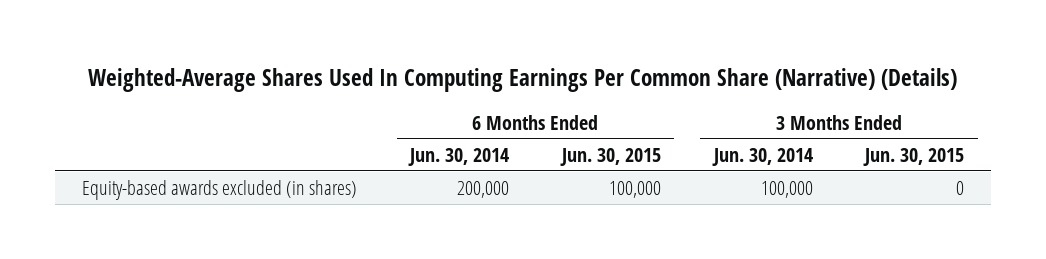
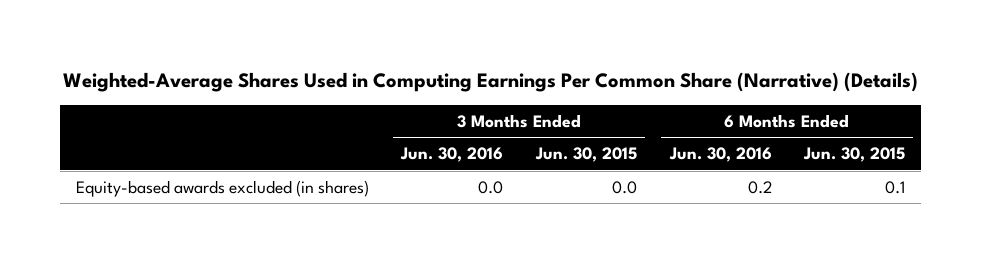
[88,68,958,93] Weighted-Average Shares Used In Computing Earnings Per Common Share (Narrative) (Details) -> [62,72,918,93] Weighted-Average Shares Used in Computing Earnings Per Common Share (Narrative) (Details)
[407,147,509,166] Jun. 30, 2014 -> none
[711,147,813,166] Jun. 30, 2014 -> none
none -> [400,147,504,163] Jun. 30, 2016
none -> [668,147,772,163] Jun. 30, 2016
[608,181,661,199] 100,000 -> [885,181,906,195] 0.1
[956,181,965,196] 0 -> [612,181,638,195] 0.0

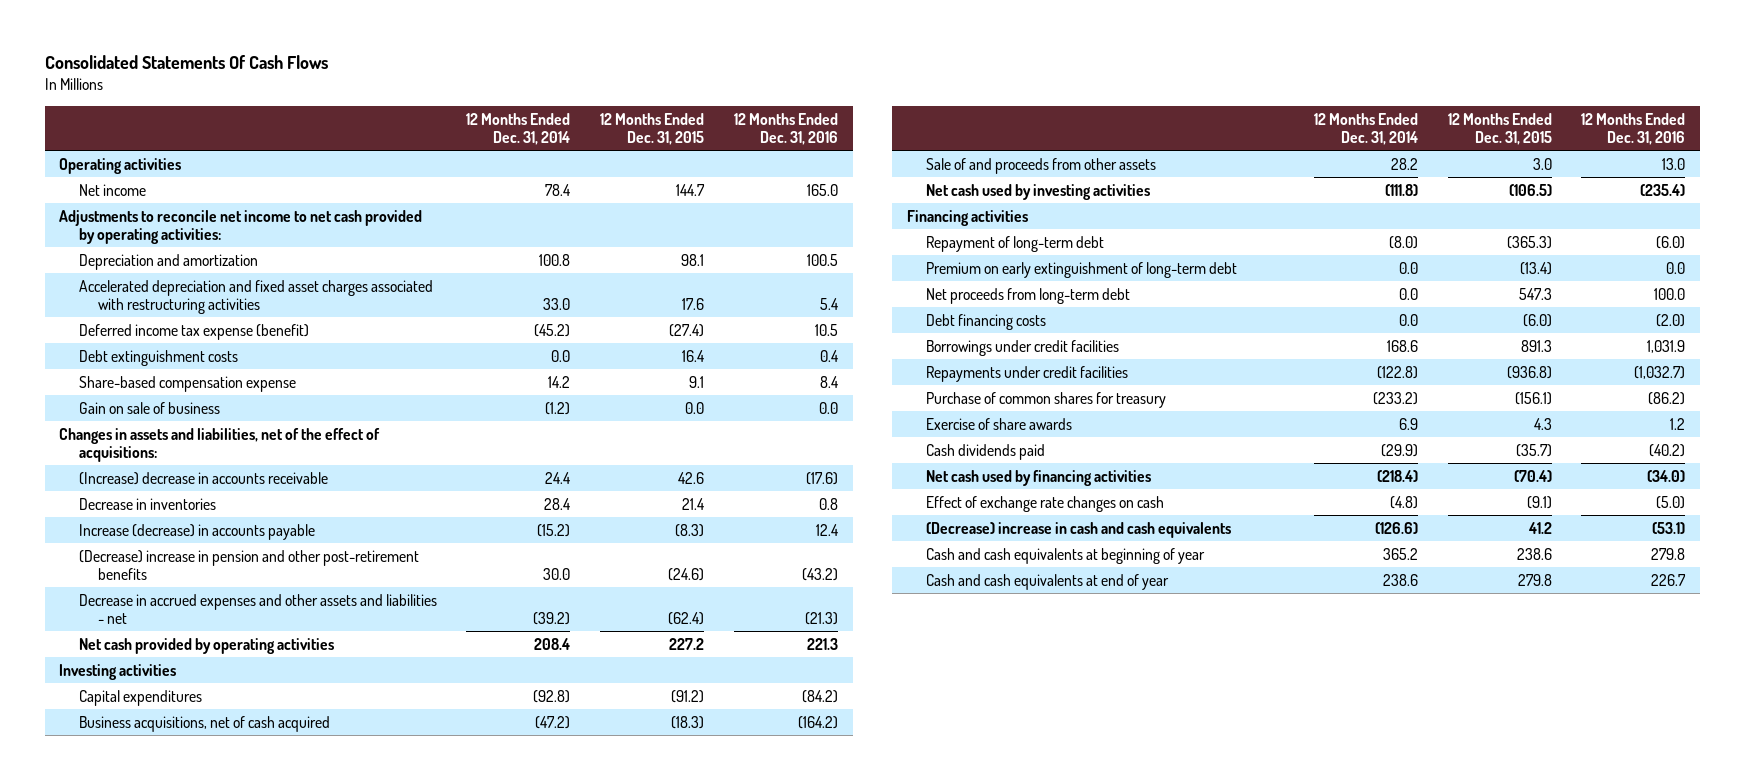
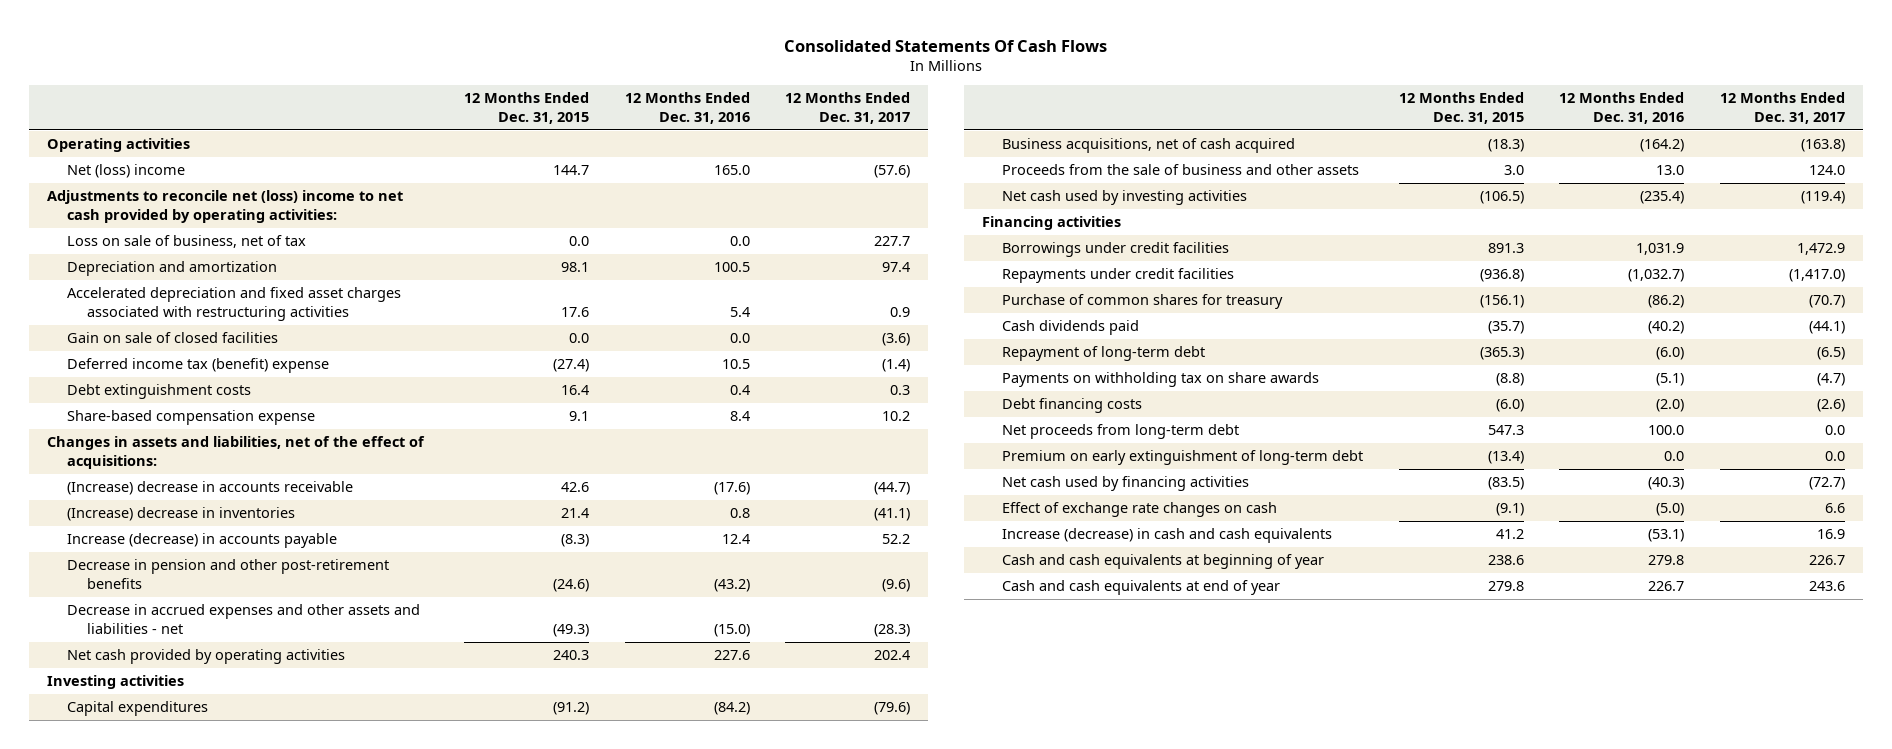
[466,112,571,145] 12 Months Ended Dec. 31, 2014 -> none
none -> [785,92,911,124] 12 Months Ended Dec. 31, 2017
[78,183,146,196] Net income -> [67,164,186,179] Net (loss) income
[59,209,423,244] Adjustments to reconcile net income to net cash provided by operating activities: -> [47,190,404,223] Adjustments to reconcile net (loss) income to net cash provided by operating activities:
none -> [67,235,307,249] Loss on sale of business, net of tax
none -> [67,332,279,344] Gain on sale of closed facilities
[78,323,309,340] Deferred income tax expense (benefit) -> [67,358,330,374] Deferred income tax (benefit) expense
[78,401,220,414] Gain on sale of business -> none
[78,497,216,510] Decrease in inventories -> [67,507,296,522] (Increase) decrease in inventories
[78,549,419,580] (Decrease) increase in pension and other post-retirement benefits -> [67,559,390,589] Decrease in pension and other post-retirement benefits
[668,611,705,625] (62.4) -> [553,623,590,637] (49.3)
[804,611,838,625] (21.3) -> [713,623,750,637] (15.0)
[669,637,705,650] 227.2 -> [553,650,590,661] 240.3
[806,637,838,650] 221.3 -> [713,650,750,661] 227.6
[926,157,1157,174] Sale of and proceeds from other assets -> [1001,164,1359,176] Proceeds from the sale of business and other assets
[926,417,1073,430] Exercise of share awards -> none
[926,235,1105,252] Repayment of long-term debt -> [1001,346,1205,362] Repayment of long-term debt
none -> [1001,372,1319,388] Payments on withholding tax on share awards
[926,313,1047,330] Debt financing costs -> [1001,398,1142,414] Debt financing costs
[926,287,1131,304] Net proceeds from long-term debt -> [1001,424,1239,440] Net proceeds from long-term debt
[926,261,1238,278] Premium on early extinguishment of long-term debt -> [1001,450,1363,466] Premium on early extinguishment of long-term debt
[1513,469,1552,482] (70.4) -> [1487,477,1524,491] (83.5)
[1647,469,1686,482] (34.0) -> [1648,477,1685,491] (40.3)
[926,521,1232,538] (Decrease) increase in cash and cash equivalents -> [1001,528,1332,544] Increase (decrease) in cash and cash equivalents

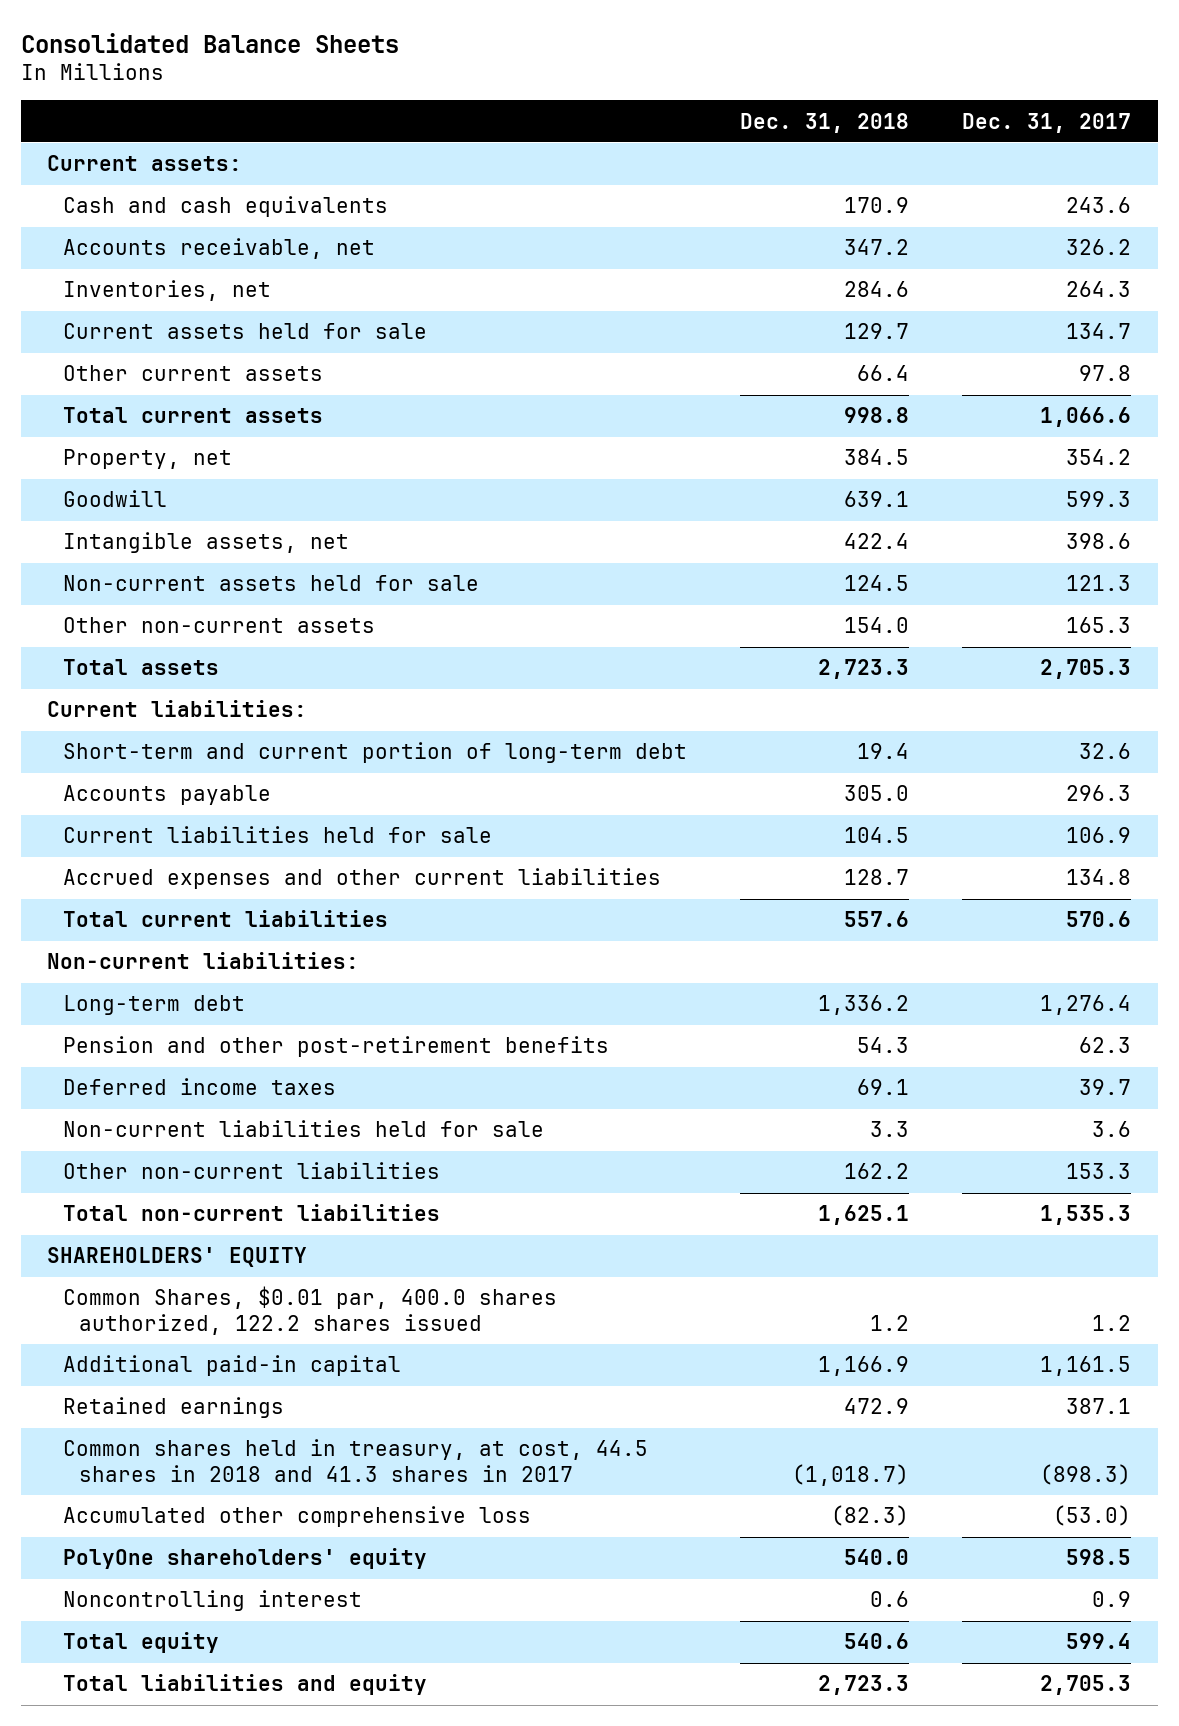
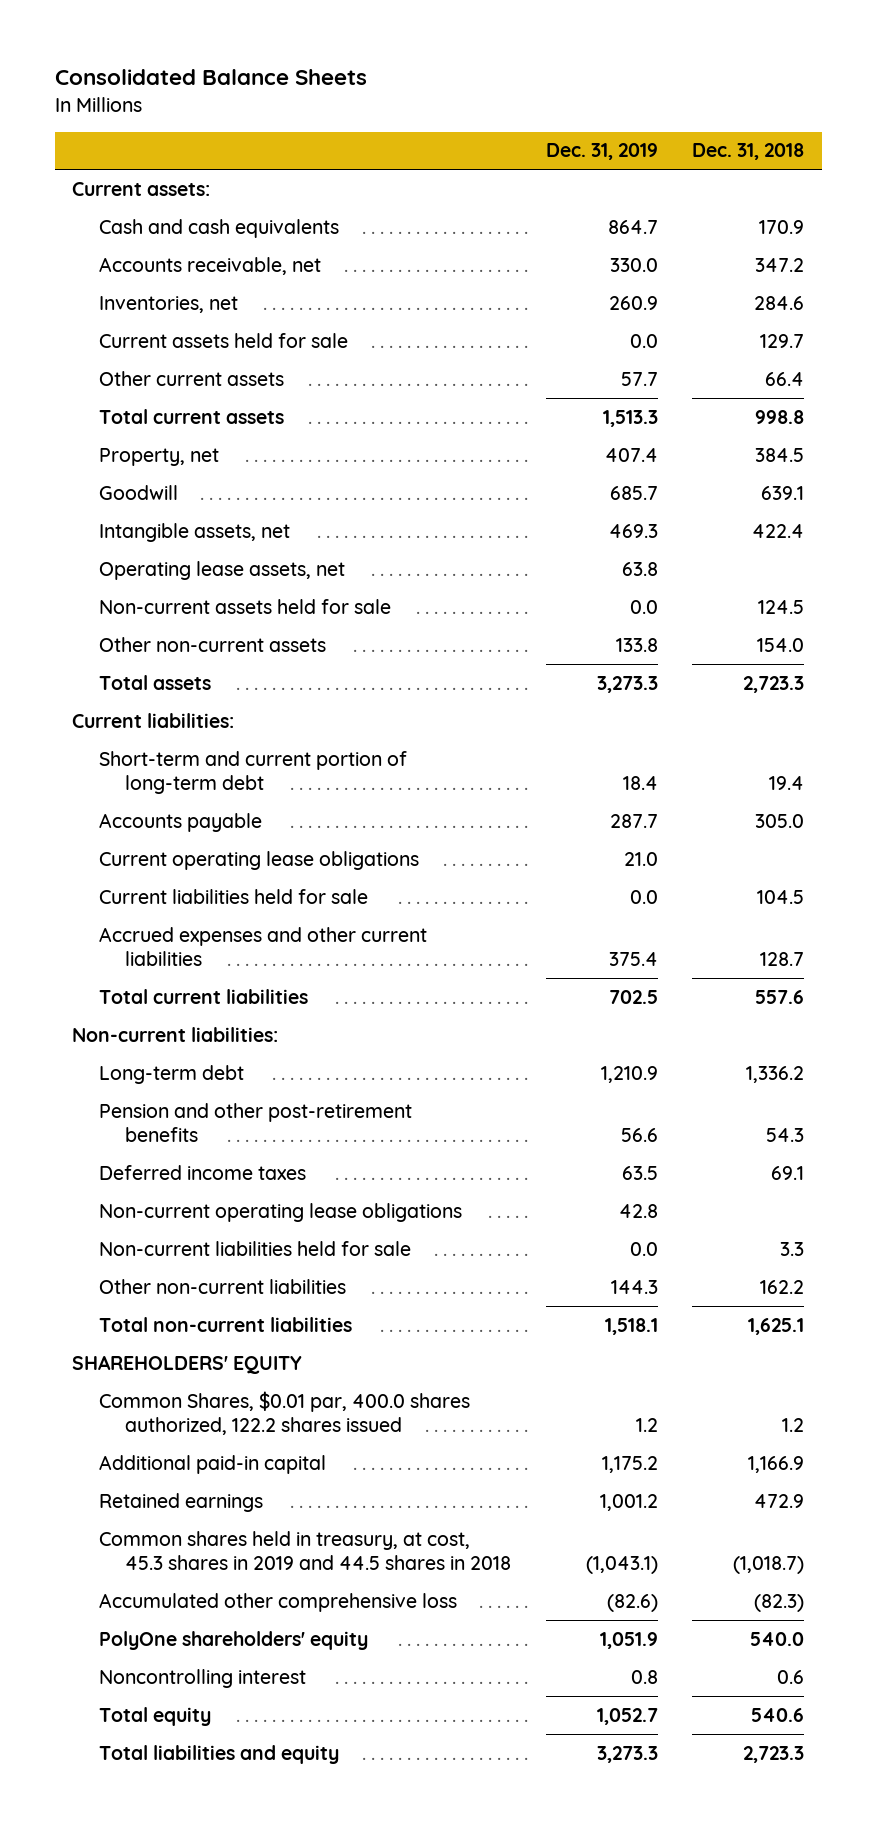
[962,112,1132,133] Dec. 31, 2017 -> none
none -> [545,143,658,161] Dec. 31, 2019
none -> [98,560,345,580] Operating lease assets, net
none -> [98,850,419,870] Current operating lease obligations
none -> [98,1202,462,1222] Non-current operating lease obligations
[63,1439,649,1482] Common shares held in treasury, at cost, 44.5 shares in 2018 and 41.3 shares in 2017 -> [98,1530,512,1571] Common shares held in treasury, at cost, 45.3 shares in 2019 and 44.5 shares in 2018

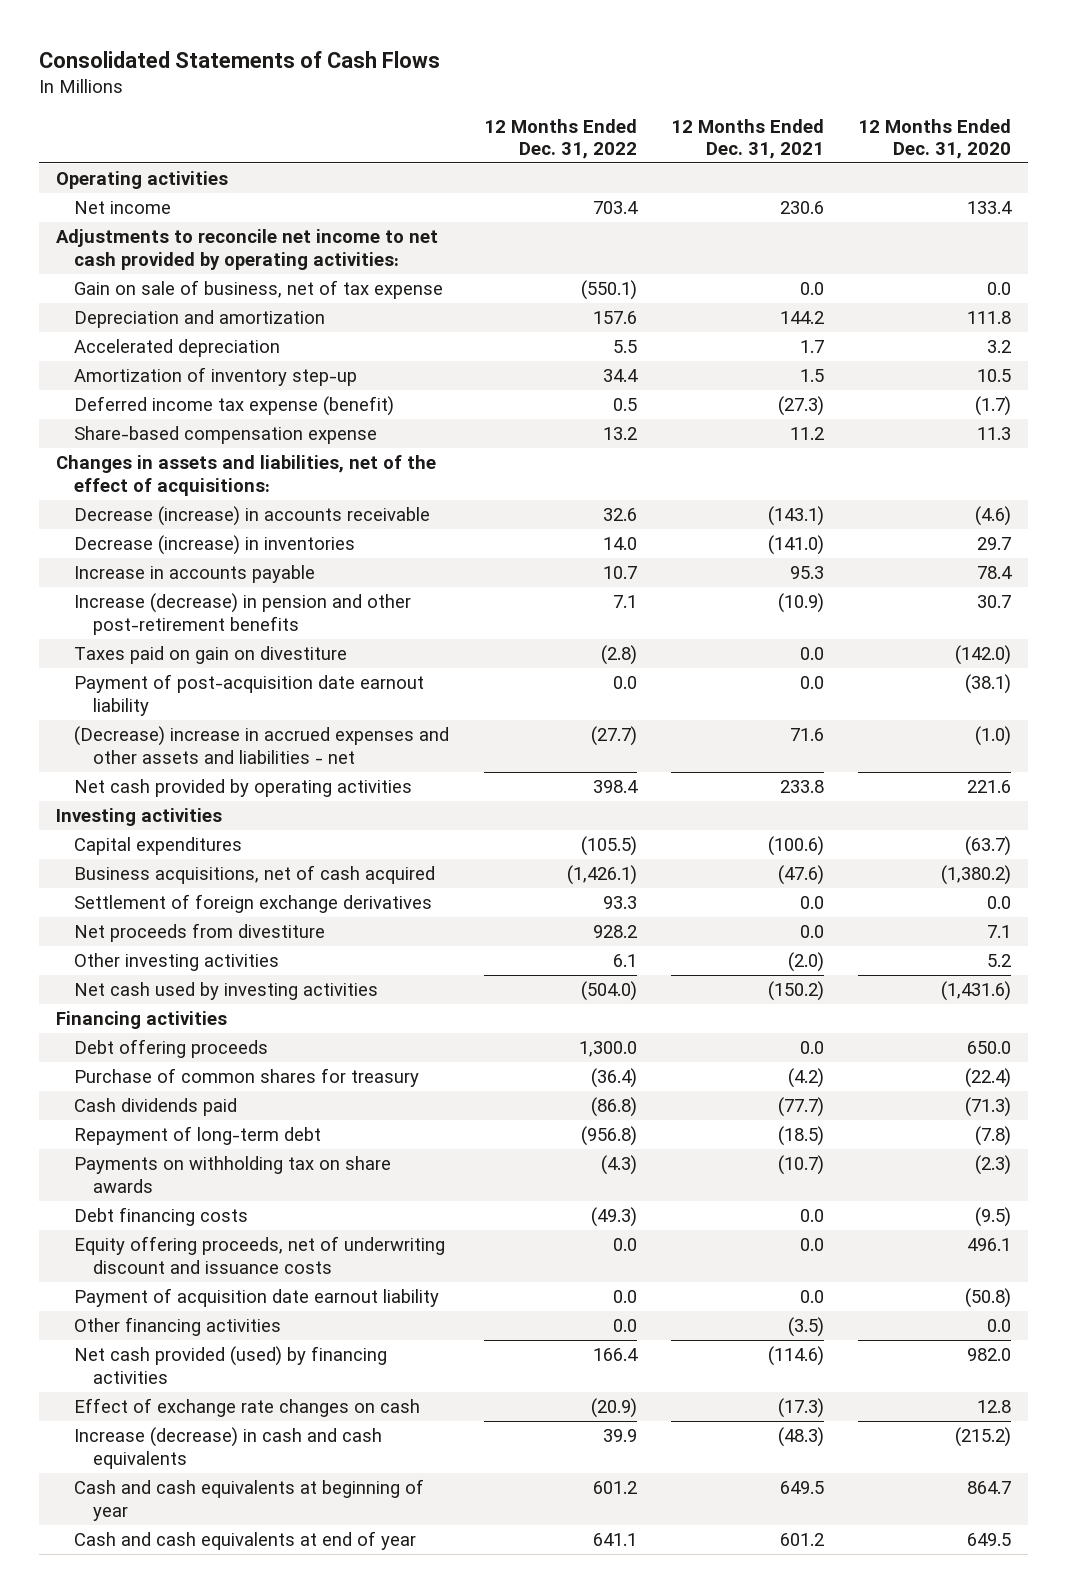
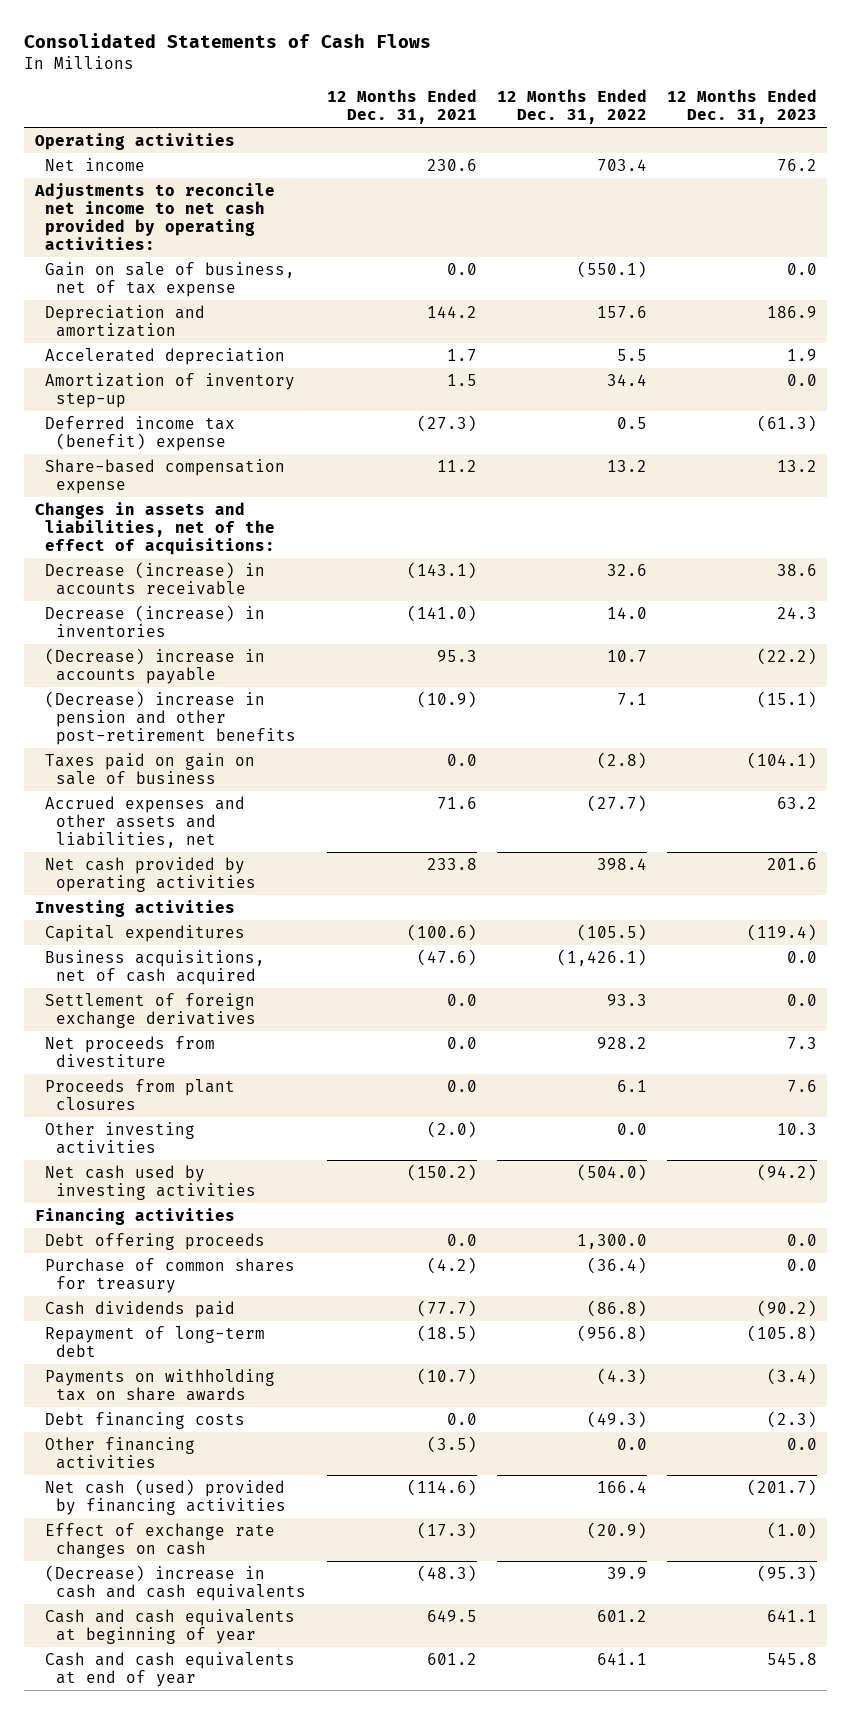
[857,118,1011,159] 12 Months Ended Dec. 31, 2020 -> none
none -> [667,89,818,125] 12 Months Ended Dec. 31, 2023
[74,396,395,417] Deferred income tax expense (benefit) -> [45,415,236,451] Deferred income tax (benefit) expense
[74,674,425,716] Payment of post-acquisition date earnout liability -> none
[74,565,316,584] Increase in accounts payable -> [45,647,266,684] (Decrease) increase in accounts payable
[74,593,412,635] Increase (decrease) in pension and other post-retirement benefits -> [45,690,297,746] (Decrease) increase in pension and other post-retirement benefits
[74,646,348,665] Taxes paid on gain on divestiture -> [45,752,256,785] Taxes paid on gain on sale of business
[74,726,450,764] (Decrease) increase in accrued expenses and other assets and liabilities - net -> [45,795,246,849] Accrued expenses and other assets and liabilities, net
none -> [45,1078,236,1110] Proceeds from plant closures
[612,954,637,968] 6.1 -> [616,1122,647,1135] 0.0
[74,1236,446,1274] Equity offering proceeds, net of underwriting discount and issuance costs -> none
[74,1288,440,1308] Payment of acquisition date earnout liability -> none
[74,1346,388,1384] Net cash provided (used) by financing activities -> [45,1478,287,1515] Net cash (used) provided by financing activities
[74,1427,383,1469] Increase (decrease) in cash and cash equivalents -> [45,1564,307,1601] (Decrease) increase in cash and cash equivalents

